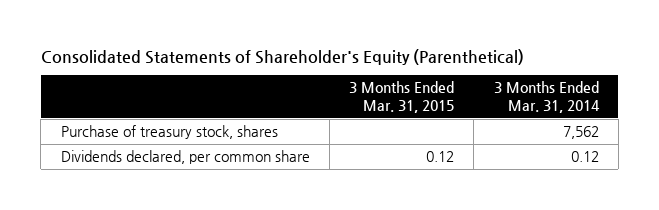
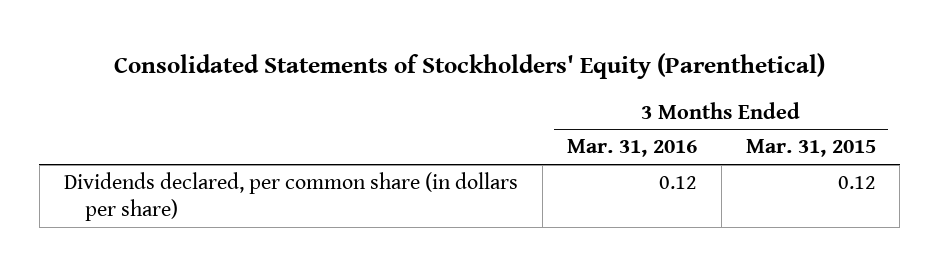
[40,48,524,65] Consolidated Statements of Shareholder's Equity (Parenthetical) -> [113,53,825,80] Consolidated Statements of Stockholders' Equity (Parenthetical)
[493,81,600,113] 3 Months Ended Mar. 31, 2014 -> none
none -> [566,139,697,158] Mar. 31, 2016
[60,125,278,140] Purchase of treasury stock, shares -> none
[60,150,310,165] Dividends declared, per common share -> [63,172,518,222] Dividends declared, per common share (in dollars per share)

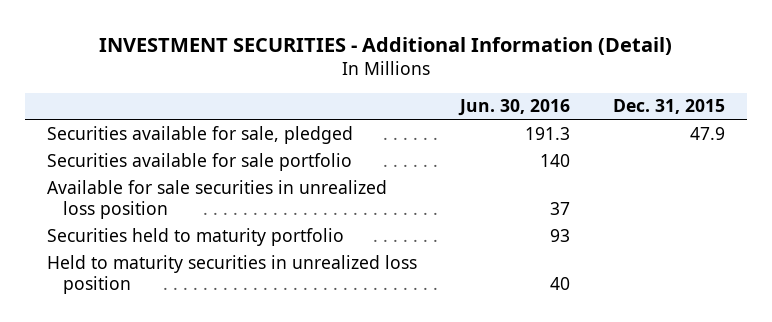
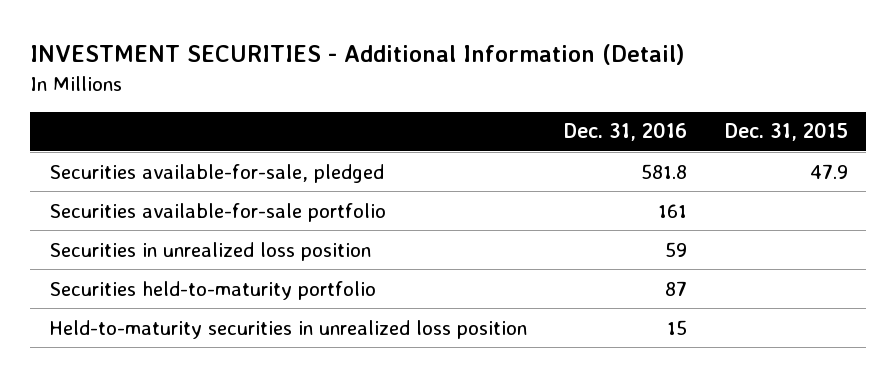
[457,99,570,117] Jun. 30, 2016 -> none
none -> [564,122,688,142] Dec. 31, 2016
[46,125,353,144] Securities available for sale, pledged -> [48,163,384,183] Securities available-for-sale, pledged
[46,152,352,171] Securities available for sale portfolio -> [48,202,386,222] Securities available-for-sale portfolio
[46,179,387,219] Available for sale securities in unrealized loss position -> [48,241,371,261] Securities in unrealized loss position
[46,227,344,246] Securities held to maturity portfolio -> [48,280,376,300] Securities held-to-maturity portfolio
[46,254,417,294] Held to maturity securities in unrealized loss position -> [48,319,527,339] Held-to-maturity securities in unrealized loss position

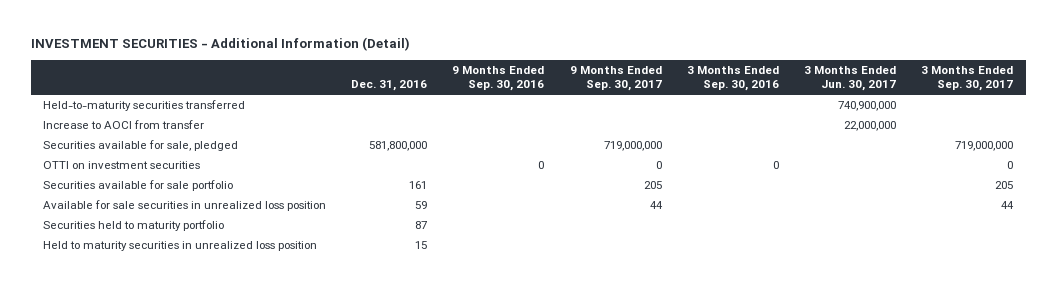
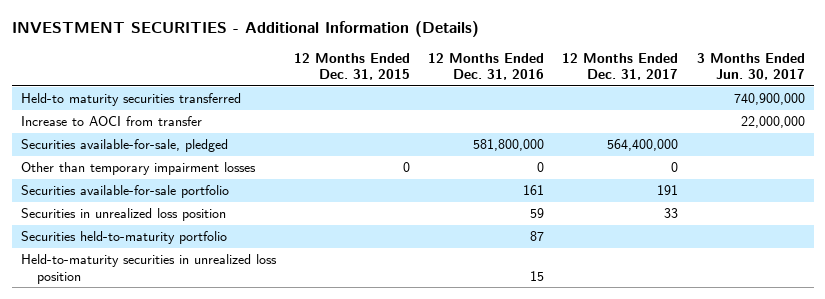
[30,37,410,52] INVESTMENT SECURITIES - Additional Information (Detail) -> [11,20,479,37] INVESTMENT SECURITIES - Additional Information (Details)
[351,80,428,92] Dec. 31, 2016 -> none
[452,65,545,92] 9 Months Ended Sep. 30, 2016 -> none
[569,65,662,92] 9 Months Ended Sep. 30, 2017 -> none
[686,65,779,92] 3 Months Ended Sep. 30, 2016 -> none
[921,65,1014,92] 3 Months Ended Sep. 30, 2017 -> none
none -> [293,52,410,81] 12 Months Ended Dec. 31, 2015
none -> [428,52,545,81] 12 Months Ended Dec. 31, 2016
none -> [562,52,679,81] 12 Months Ended Dec. 31, 2017
[43,100,246,112] Held-to-maturity securities transferred -> [20,93,241,107] Held-to maturity securities transferred
[43,140,239,152] Securities available for sale, pledged -> [20,139,228,153] Securities available-for-sale, pledged
[43,161,201,170] OTTI on investment securities -> [20,162,256,176] Other than temporary impairment losses
[43,180,234,192] Securities available for sale portfolio -> [20,185,229,199] Securities available-for-sale portfolio
[43,200,327,212] Available for sale securities in unrealized loss position -> [20,208,226,222] Securities in unrealized loss position
[43,220,225,232] Securities held to maturity portfolio -> [20,231,227,245] Securities held-to-maturity portfolio
[43,241,318,252] Held to maturity securities in unrealized loss position -> [20,254,277,284] Held-to-maturity securities in unrealized loss position

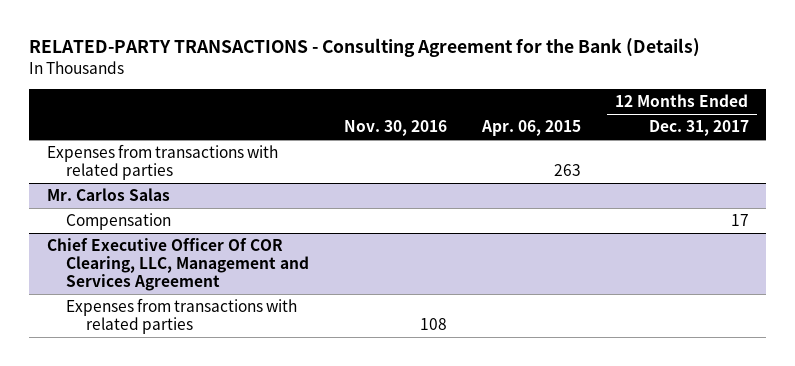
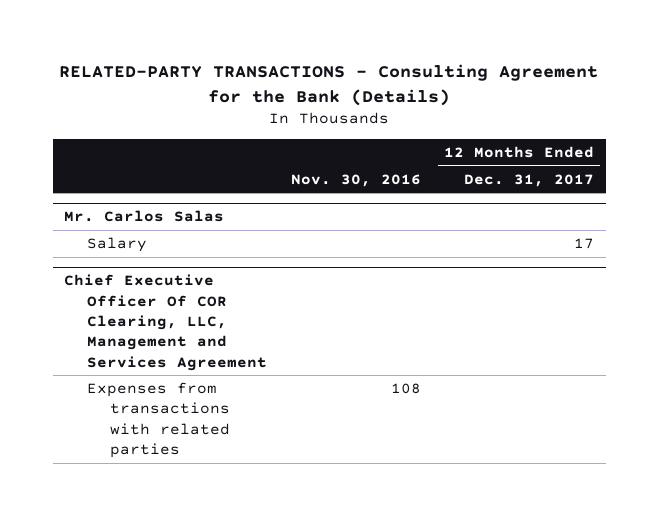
[480,120,581,137] Apr. 06, 2015 -> none
[46,144,278,181] Expenses from transactions with related parties -> none
[66,213,172,231] Compensation -> [87,236,148,252] Salary

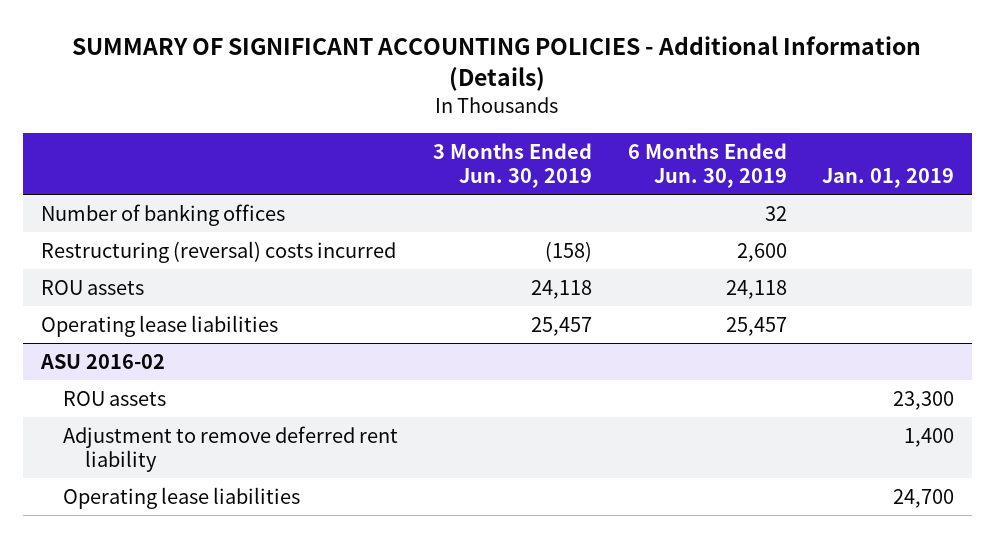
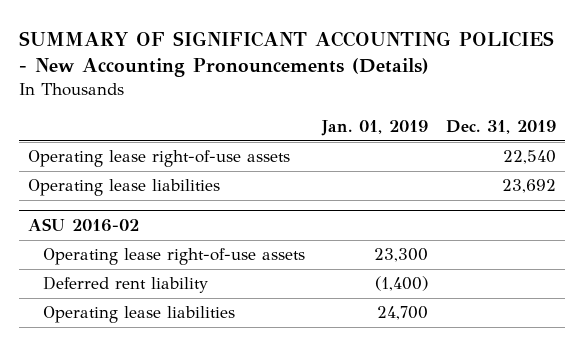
[72,35,922,91] SUMMARY OF SIGNIFICANT ACCOUNTING POLICIES - Additional Information (Details) -> [19,30,555,78] SUMMARY OF SIGNIFICANT ACCOUNTING POLICIES - New Accounting Pronouncements (Details)
[433,143,593,189] 3 Months Ended Jun. 30, 2019 -> none
[627,143,787,189] 6 Months Ended Jun. 30, 2019 -> none
none -> [446,120,557,135] Dec. 31, 2019
[41,203,286,226] Number of banking offices -> none
[41,240,397,263] Restructuring (reversal) costs incurred -> none
[41,279,145,295] ROU assets -> [28,150,291,168] Operating lease right-of-use assets
[62,390,166,406] ROU assets -> [42,248,305,266] Operating lease right-of-use assets
[62,425,398,473] Adjustment to remove deferred rent liability -> [42,276,208,294] Deferred rent liability
[903,427,954,447] 1,400 -> [375,276,429,292] (1,400)

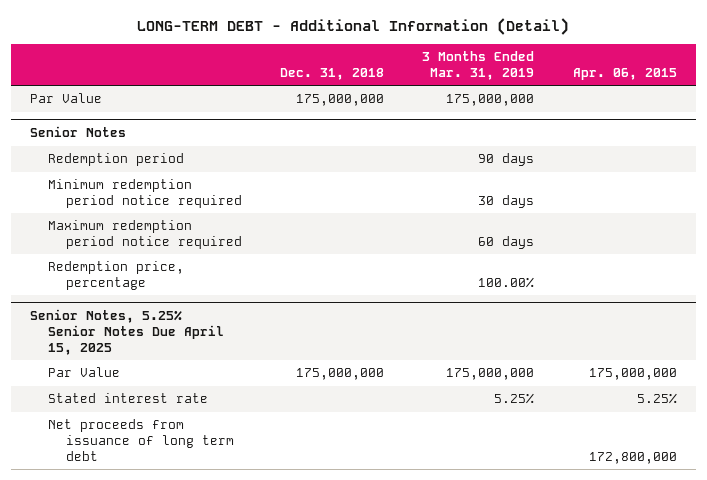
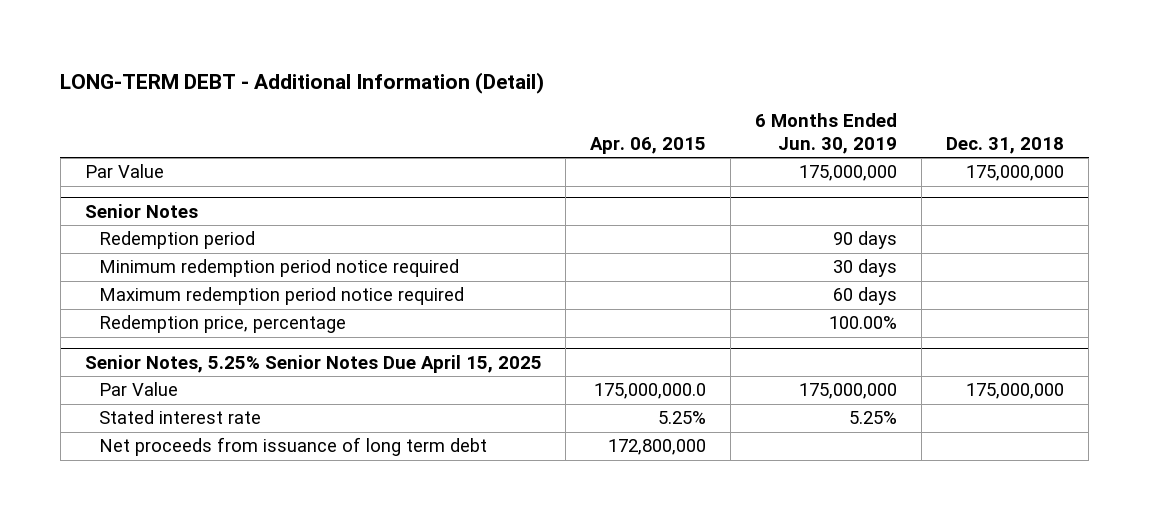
[422,51,535,80] 3 Months Ended Mar. 31, 2019 -> none
none -> [755,113,898,155] 6 Months Ended Jun. 30, 2019
[588,368,677,381] 175,000,000 -> [594,383,707,400] 175,000,000.0

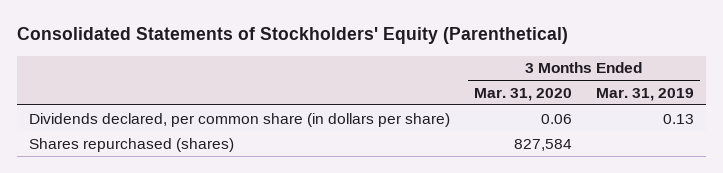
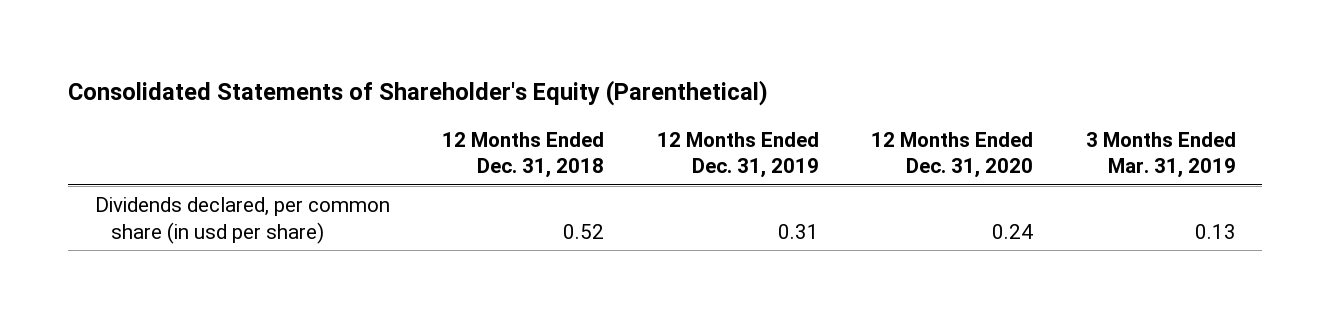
[16,27,568,45] Consolidated Statements of Stockholders' Equity (Parenthetical) -> [68,80,769,107] Consolidated Statements of Shareholder's Equity (Parenthetical)
[474,87,573,101] Mar. 31, 2020 -> none
none -> [442,132,605,179] 12 Months Ended Dec. 31, 2018
none -> [656,132,819,179] 12 Months Ended Dec. 31, 2019
none -> [871,132,1034,179] 12 Months Ended Dec. 31, 2020
[28,137,234,152] Shares repurchased (shares) -> none
[28,112,450,127] Dividends declared, per common share (in dollars per share) -> [94,197,390,244] Dividends declared, per common share (in usd per share)

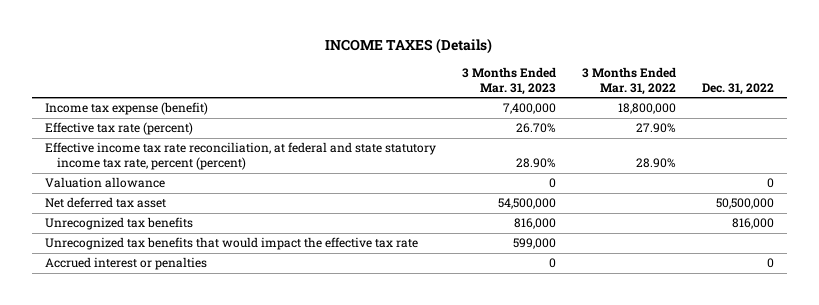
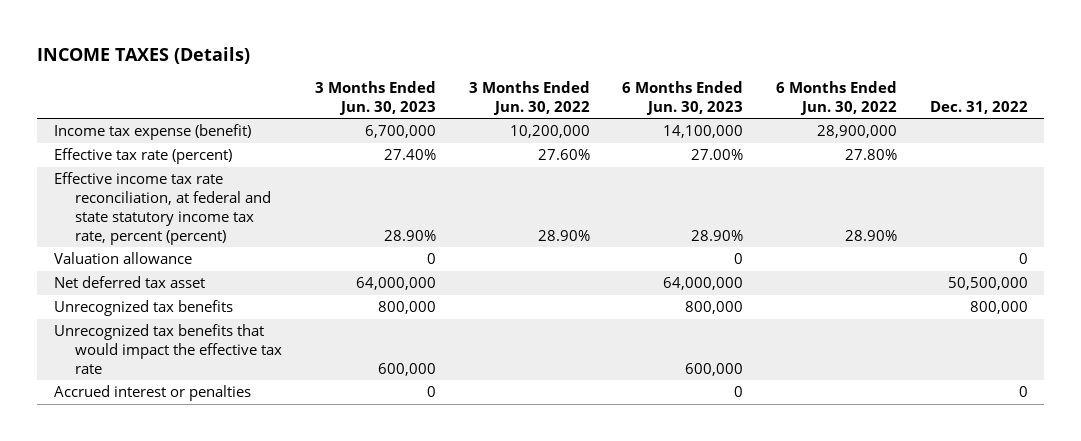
[461,67,556,95] 3 Months Ended Mar. 31, 2023 -> none
[581,67,676,95] 3 Months Ended Mar. 31, 2022 -> none
none -> [315,80,437,115] 3 Months Ended Jun. 30, 2023
none -> [468,80,590,115] 3 Months Ended Jun. 30, 2022
none -> [622,80,744,115] 6 Months Ended Jun. 30, 2023
none -> [775,80,897,115] 6 Months Ended Jun. 30, 2022
[731,218,774,230] 816,000 -> [969,301,1028,315] 800,000

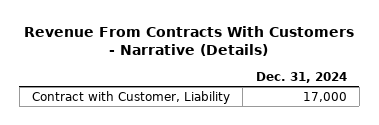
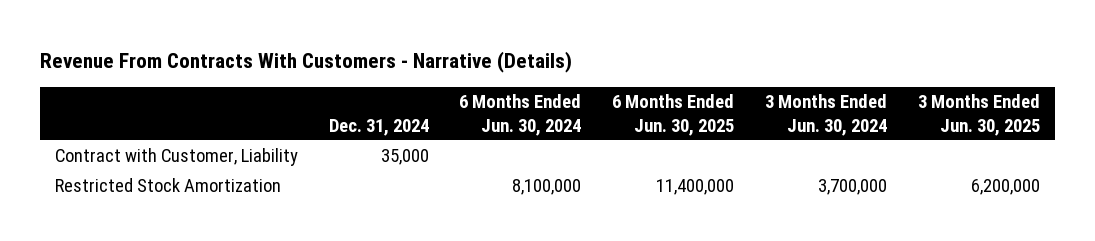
none -> [459,94,582,136] 6 Months Ended Jun. 30, 2024
none -> [612,94,735,136] 6 Months Ended Jun. 30, 2025
none -> [764,94,887,136] 3 Months Ended Jun. 30, 2024
none -> [917,94,1040,136] 3 Months Ended Jun. 30, 2025
[302,91,347,102] 17,000 -> [380,149,429,166] 35,000
none -> [54,178,281,193] Restricted Stock Amortization

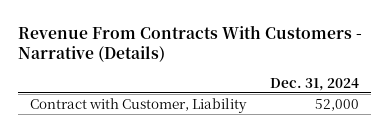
[459,94,582,136] 6 Months Ended Jun. 30, 2024 -> none
[612,94,735,136] 6 Months Ended Jun. 30, 2025 -> none
[764,94,887,136] 3 Months Ended Jun. 30, 2024 -> none
[917,94,1040,136] 3 Months Ended Jun. 30, 2025 -> none
[54,178,281,193] Restricted Stock Amortization -> none
[380,149,429,166] 35,000 -> [314,98,359,111] 52,000

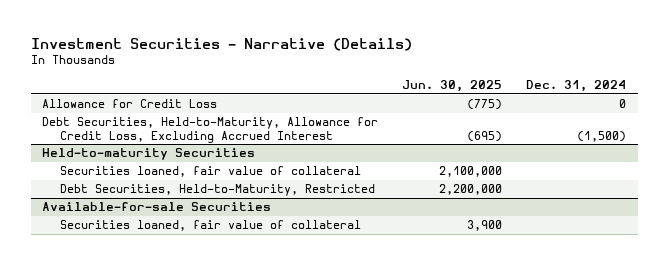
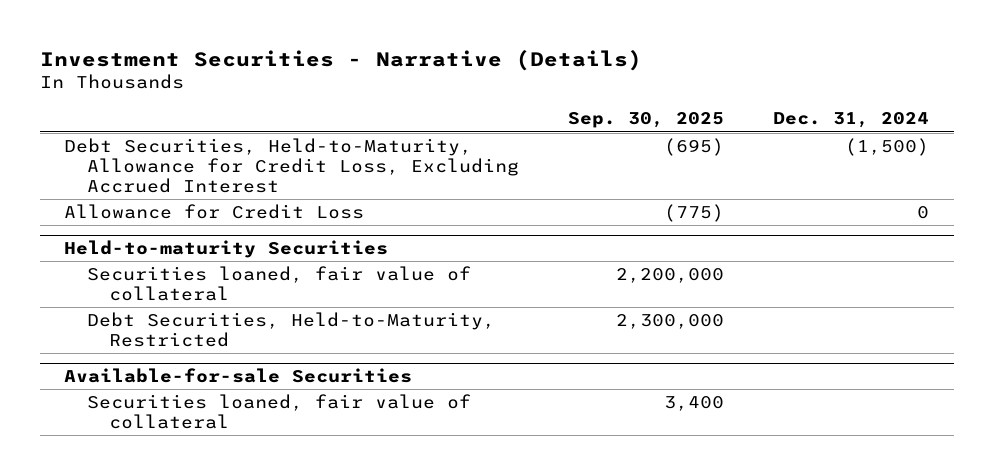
[402,80,503,93] Jun. 30, 2025 -> none
none -> [568,112,725,129] Sep. 30, 2025
[42,99,218,109] Allowance for Credit Loss -> [64,204,365,220] Allowance for Credit Loss

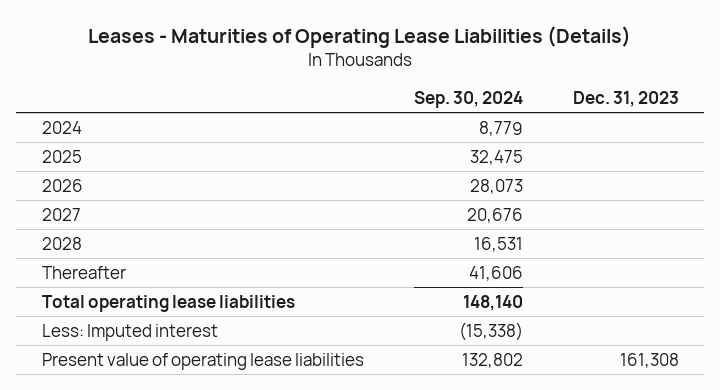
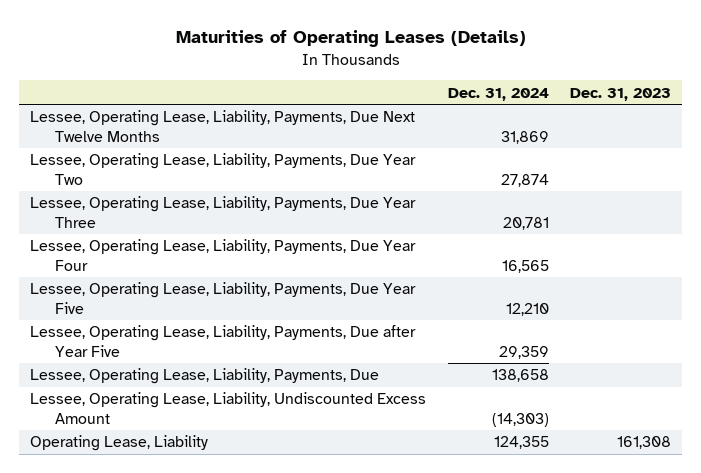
[88,26,632,49] Leases - Maturities of Operating Lease Liabilities (Details) -> [175,30,526,48] Maturities of Operating Leases (Details)
[413,91,523,109] Sep. 30, 2024 -> none
none -> [447,87,549,101] Dec. 31, 2024
[41,120,82,134] 2024 -> [29,110,415,142] Lessee, Operating Lease, Liability, Payments, Due Next Twelve Months
[41,149,82,163] 2025 -> [29,153,416,185] Lessee, Operating Lease, Liability, Payments, Due Year Two
[41,178,83,192] 2026 -> [29,196,416,228] Lessee, Operating Lease, Liability, Payments, Due Year Three
[41,207,81,221] 2027 -> [29,239,416,271] Lessee, Operating Lease, Liability, Payments, Due Year Four
[41,236,82,250] 2028 -> [29,282,416,314] Lessee, Operating Lease, Liability, Payments, Due Year Five
[41,265,126,279] Thereafter -> [29,325,416,357] Lessee, Operating Lease, Liability, Payments, Due after Year Five
[41,294,295,312] Total operating lease liabilities -> [29,368,379,385] Lessee, Operating Lease, Liability, Payments, Due
[41,323,218,341] Less: Imputed interest -> [29,392,426,424] Lessee, Operating Lease, Liability, Undiscounted Excess Amount
[41,352,364,370] Present value of operating lease liabilities -> [29,435,208,452] Operating Lease, Liability

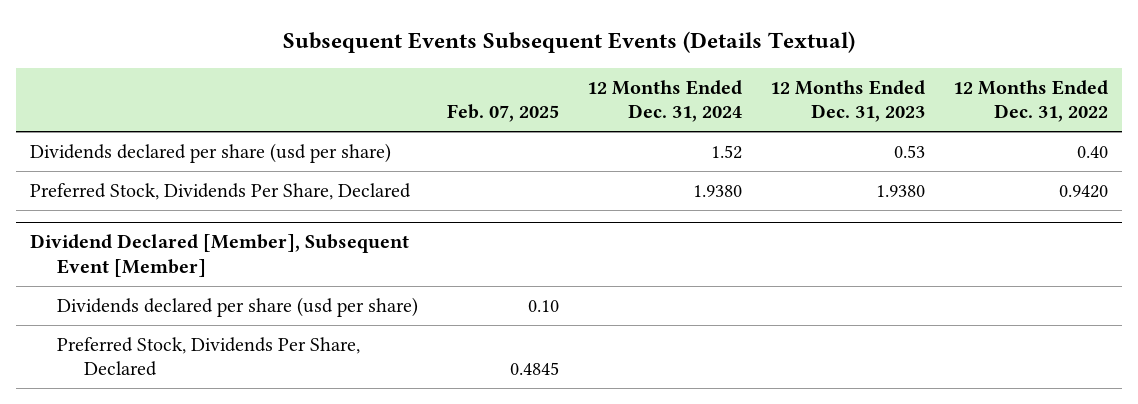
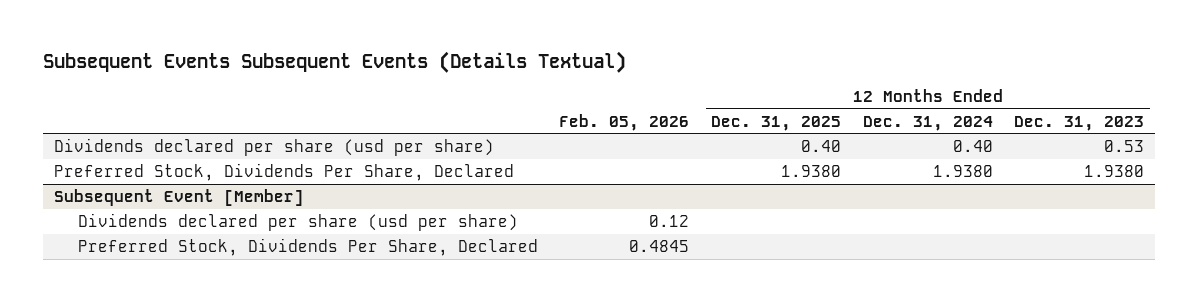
[446,104,559,123] Feb. 07, 2025 -> none
[952,79,1108,123] 12 Months Ended Dec. 31, 2022 -> none
none -> [559,113,690,131] Feb. 05, 2026
none -> [711,115,842,131] Dec. 31, 2025
[710,145,742,160] 1.52 -> [952,139,993,152] 0.40
[30,234,410,277] Dividend Declared [Member], Subsequent Event [Member] -> [53,188,304,206] Subsequent Event [Member]

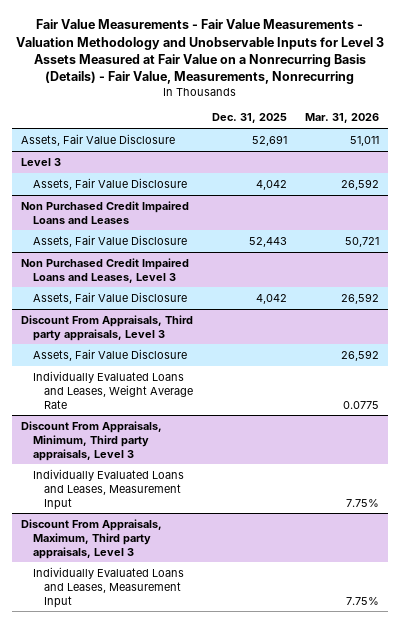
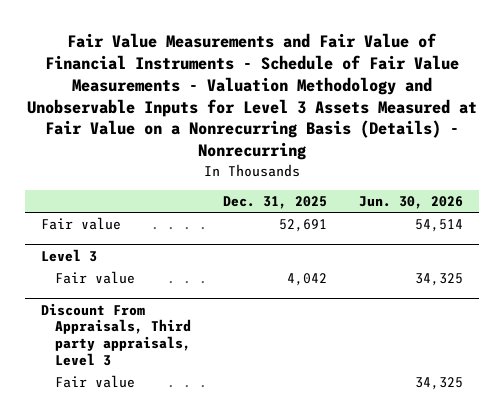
[16,19,385,84] Fair Value Measurements - Fair Value Measurements - Valuation Methodology and Unobservable Inputs for Level 3 Assets Measured at Fair Value on a Nonrecurring Basis (Details) - Fair Value, Measurements, Nonrecurring -> [26,32,477,161] Fair Value Measurements and Fair Value of Financial Instruments - Schedule of Fair Value Measurements - Valuation Methodology and Unobservable Inputs for Level 3 Assets Measured at Fair Value on a Nonrecurring Basis (Details) - Nonrecurring
[304,113,379,124] Mar. 31, 2026 -> none
none -> [359,195,464,209] Jun. 30, 2026
[21,133,176,146] Assets, Fair Value Disclosure -> [40,217,121,231] Fair value
[21,200,190,224] Non Purchased Credit Impaired Loans and Leases -> none
[32,234,187,247] Assets, Fair Value Disclosure -> none
[21,257,190,283] Non Purchased Credit Impaired Loans and Leases, Level 3 -> none
[32,291,187,304] Assets, Fair Value Disclosure -> none
[32,177,187,190] Assets, Fair Value Disclosure -> [55,271,136,285] Fair value
[32,370,194,409] Individually Evaluated Loans and Leases, Weight Average Rate -> none
[21,420,163,461] Discount From Appraisals, Minimum, Third party appraisals, Level 3 -> none
[32,468,184,510] Individually Evaluated Loans and Leases, Measurement Input -> none
[21,518,163,559] Discount From Appraisals, Maximum, Third party appraisals, Level 3 -> none
[32,566,184,608] Individually Evaluated Loans and Leases, Measurement Input -> none
[32,348,187,361] Assets, Fair Value Disclosure -> [55,375,136,389] Fair value

